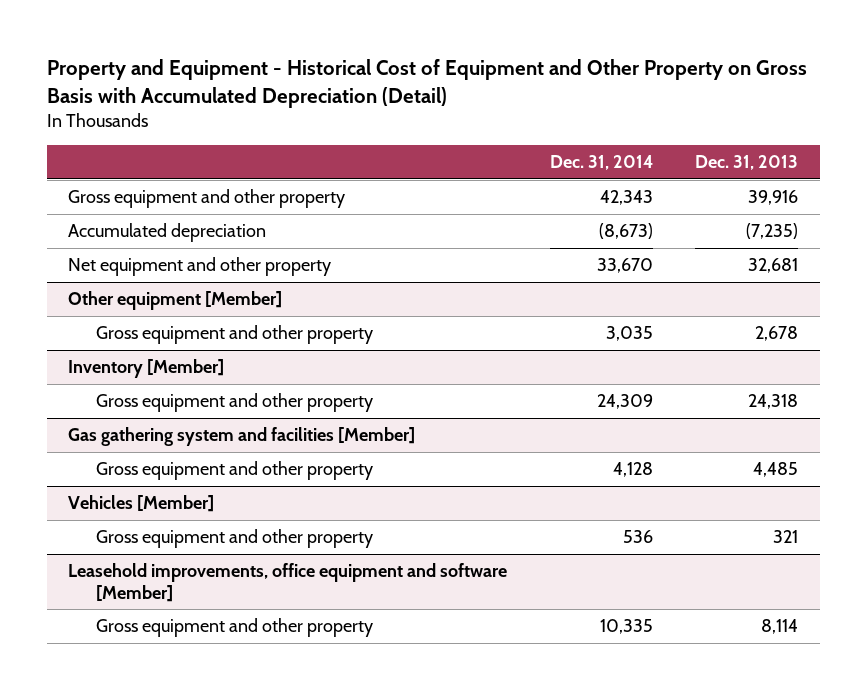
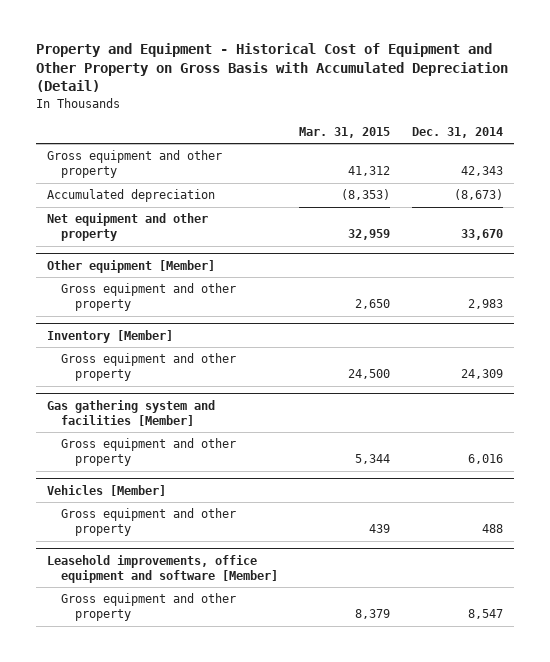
[695,155,799,171] Dec. 31, 2013 -> none
none -> [299,126,391,138] Mar. 31, 2015
[605,326,653,342] 3,035 -> [467,299,503,310] 2,983
[612,462,653,478] 4,128 -> [467,454,503,465] 6,016
[622,530,653,544] 536 -> [481,524,503,534] 488
[599,619,653,635] 10,335 -> [467,609,503,620] 8,547

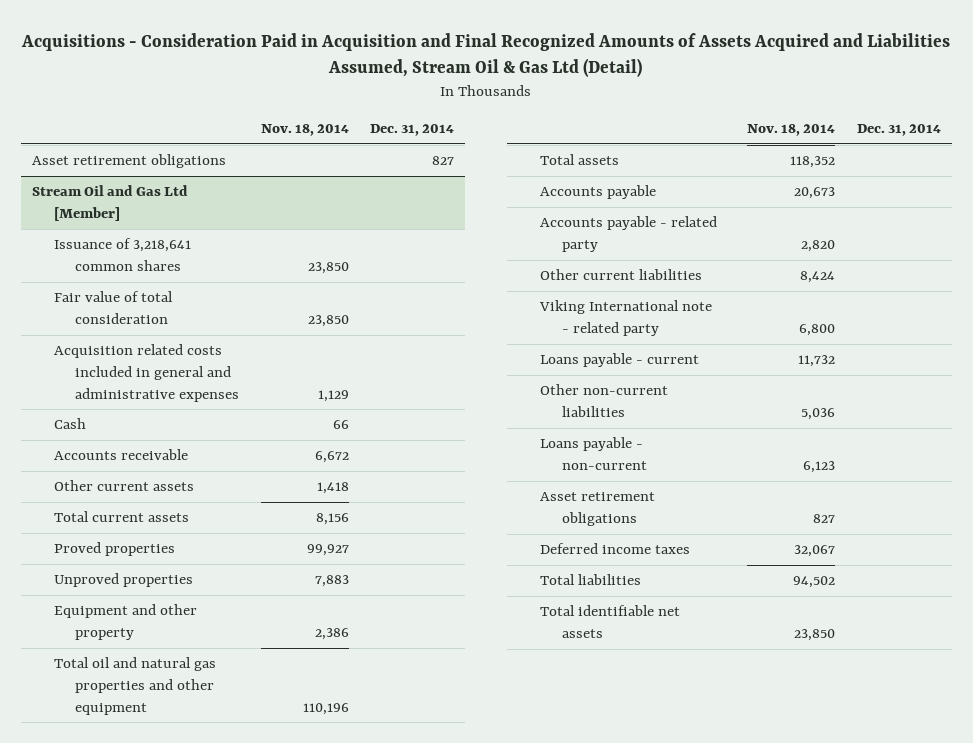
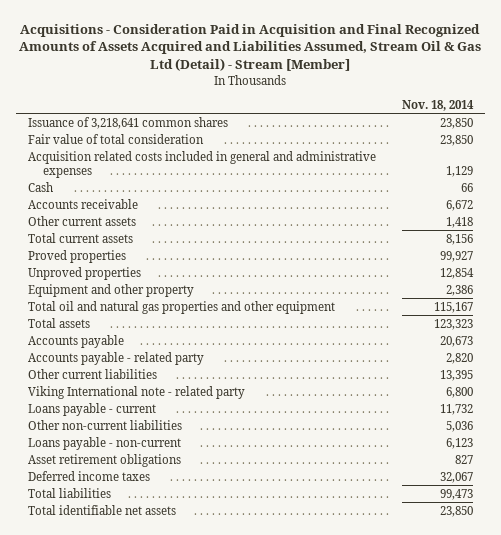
[21,32,951,78] Acquisitions - Consideration Paid in Acquisition and Final Recognized Amounts of Assets Acquired and Liabilities Assumed, Stream Oil & Gas Ltd (Detail) -> [19,23,482,72] Acquisitions - Consideration Paid in Acquisition and Final Recognized Amounts of Assets Acquired and Liabilities Assumed, Stream Oil & Gas Ltd (Detail) - Stream [Member]
[370,123,455,136] Dec. 31, 2014 -> none
[31,154,226,169] Asset retirement obligations -> none
[31,185,188,222] Stream Oil and Gas Ltd [Member] -> none
[314,575,349,588] 7,883 -> [439,267,474,279] 12,854
[302,702,349,715] 110,196 -> [433,301,473,313] 115,167
[790,156,836,169] 118,352 -> [433,318,473,330] 123,323
[800,271,836,284] 8,424 -> [439,369,473,381] 13,395
[793,576,836,589] 94,502 -> [439,488,473,500] 99,473

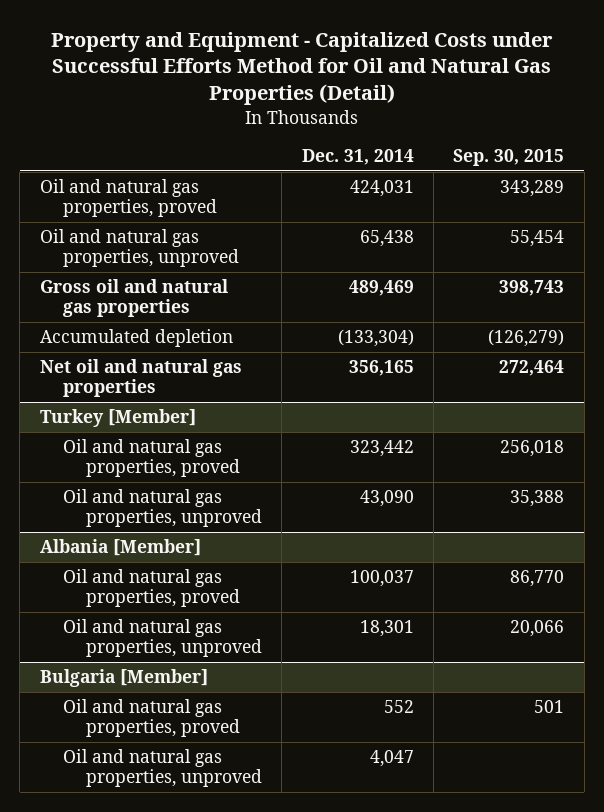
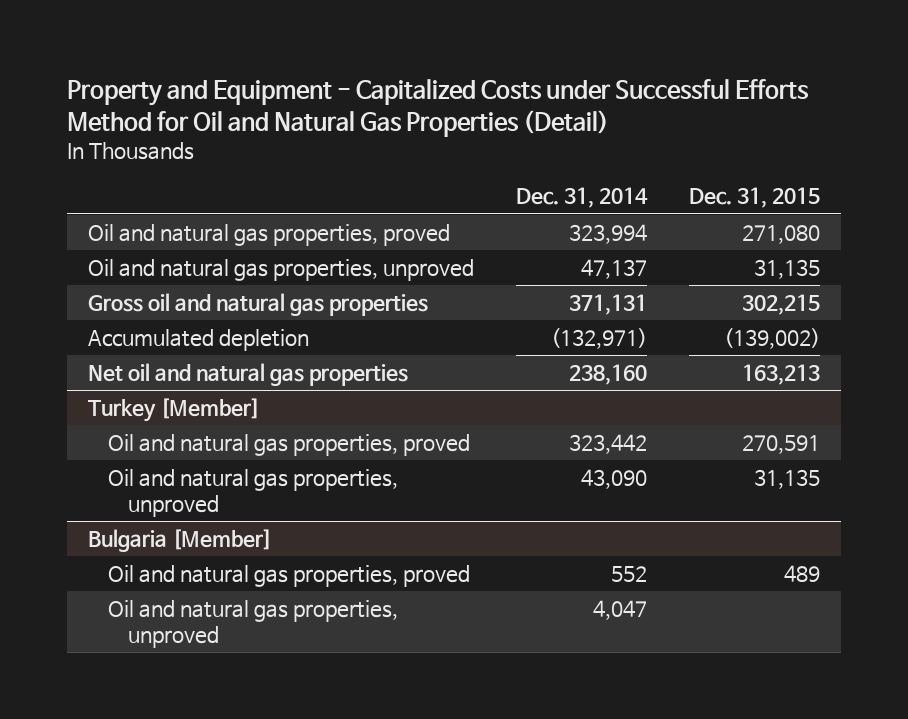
[453,149,565,167] Sep. 30, 2015 -> none
none -> [689,187,821,209] Dec. 31, 2015
[349,180,414,198] 424,031 -> [568,224,647,245] 323,994
[359,230,414,248] 65,438 -> [580,259,647,280] 47,137
[348,280,414,297] 489,469 -> [568,294,647,316] 371,131
[337,329,414,348] (133,304) -> [550,328,647,350] (132,971)
[348,360,414,377] 356,165 -> [568,364,647,386] 238,160
[39,539,201,557] Albania [Member] -> none
[62,569,240,608] Oil and natural gas properties, proved -> none
[62,619,262,658] Oil and natural gas properties, unproved -> none

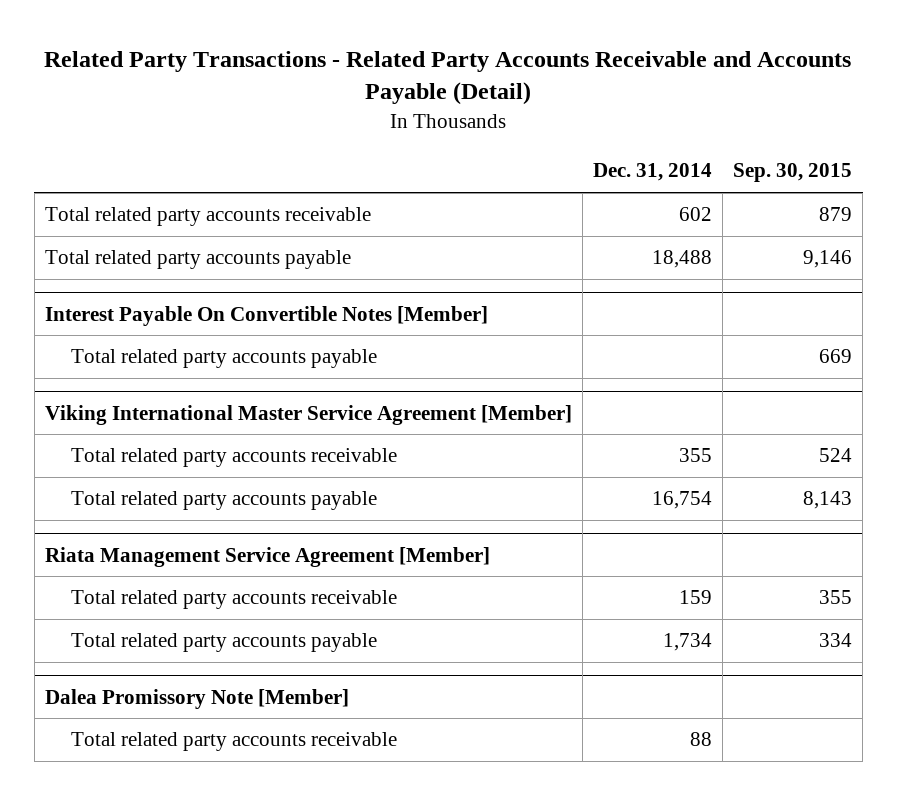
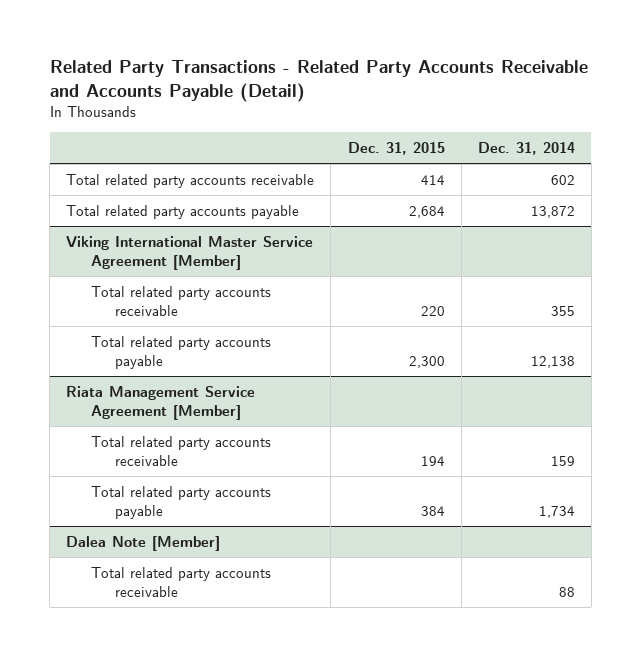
[733,163,853,183] Sep. 30, 2015 -> none
none -> [347,141,445,155] Dec. 31, 2015
[44,305,488,326] Interest Payable On Convertible Notes [Member] -> none
[70,349,377,369] Total related party accounts payable -> none
[651,250,712,269] 18,488 -> [530,205,575,218] 13,872
[651,491,712,510] 16,754 -> [530,355,575,368] 12,138
[44,688,349,709] Dalea Promissory Note [Member] -> [66,535,221,551] Dalea Note [Member]

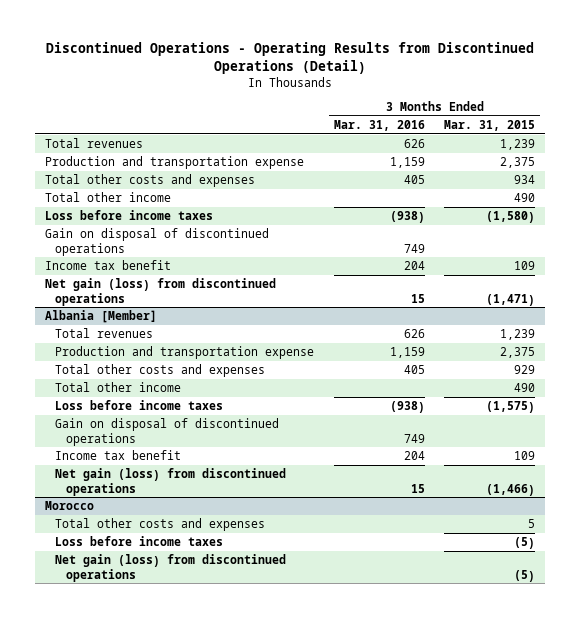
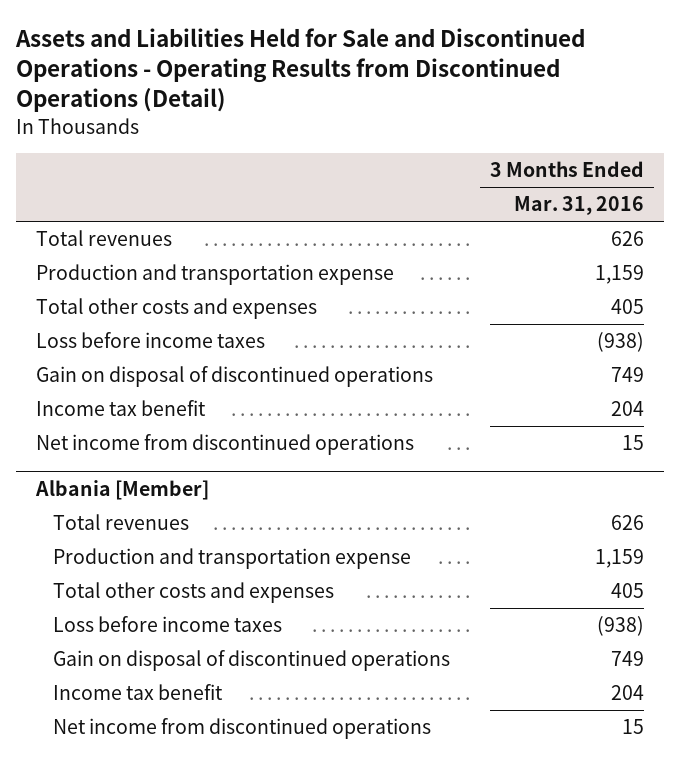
[46,42,535,75] Discontinued Operations - Operating Results from Discontinued Operations (Detail) -> [15,27,586,113] Assets and Liabilities Held for Sale and Discontinued Operations - Operating Results from Discontinued Operations (Detail)
[444,119,536,131] Mar. 31, 2015 -> none
[45,191,172,202] Total other income -> none
[45,277,277,306] Net gain (loss) from discontinued operations -> [36,434,415,456] Net income from discontinued operations
[55,381,182,392] Total other income -> none
[45,500,95,510] Morocco -> none
[55,517,266,531] Total other costs and expenses -> none
[55,535,224,546] Loss before income taxes -> none
[55,553,287,582] Net gain (loss) from discontinued operations -> none
[55,467,287,496] Net gain (loss) from discontinued operations -> [52,718,431,740] Net income from discontinued operations

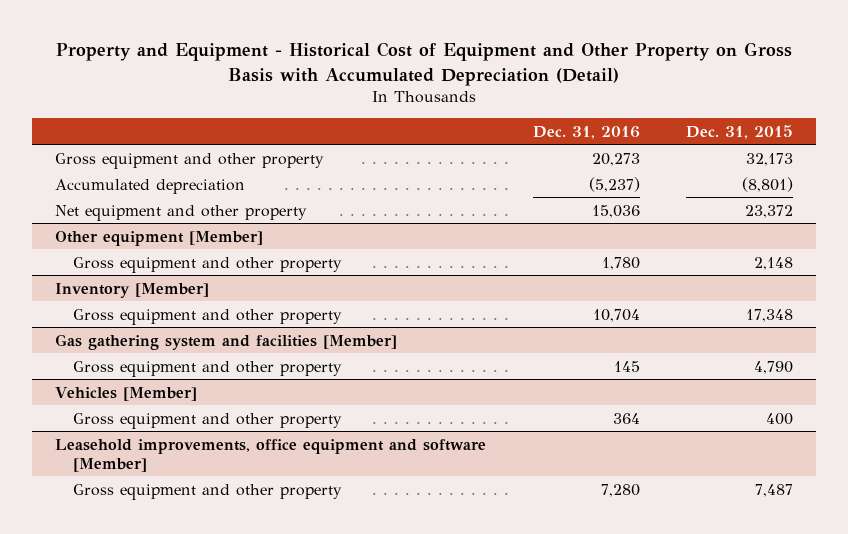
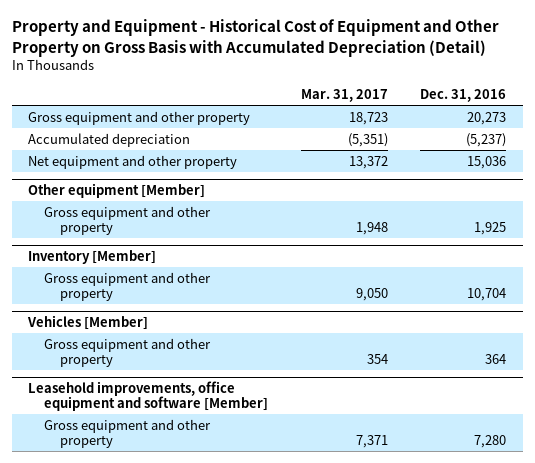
[686,124,794,139] Dec. 31, 2015 -> none
none -> [300,89,388,103] Mar. 31, 2017
[601,256,640,270] 1,780 -> [474,221,507,235] 1,925
[55,333,398,350] Gas gathering system and facilities [Member] -> none
[73,360,343,377] Gross equipment and other property -> none

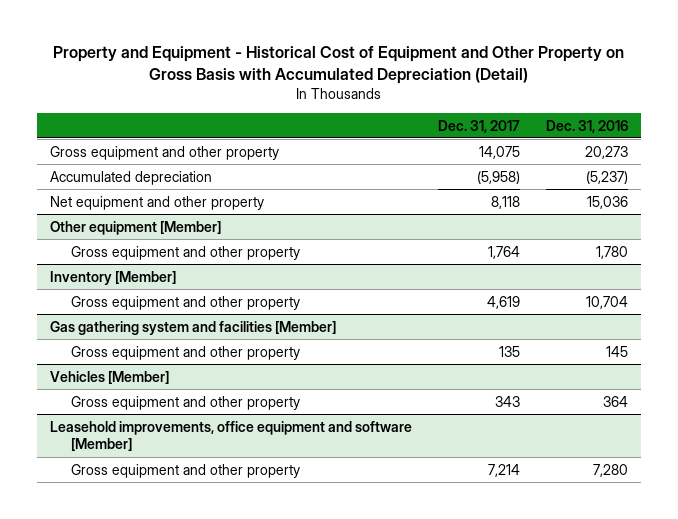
[300,89,388,103] Mar. 31, 2017 -> none
none -> [437,119,520,133] Dec. 31, 2017
[474,221,507,235] 1,925 -> [596,245,629,259] 1,780
none -> [49,320,336,335] Gas gathering system and facilities [Member]
none -> [70,345,300,360] Gross equipment and other property

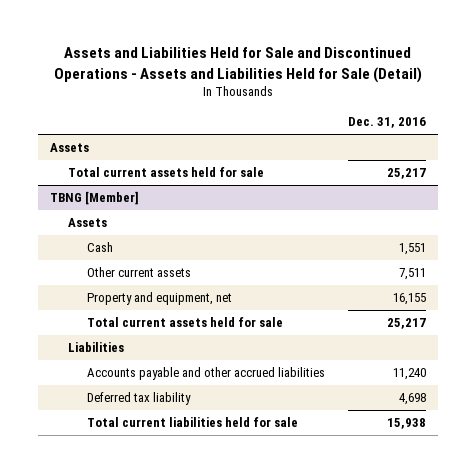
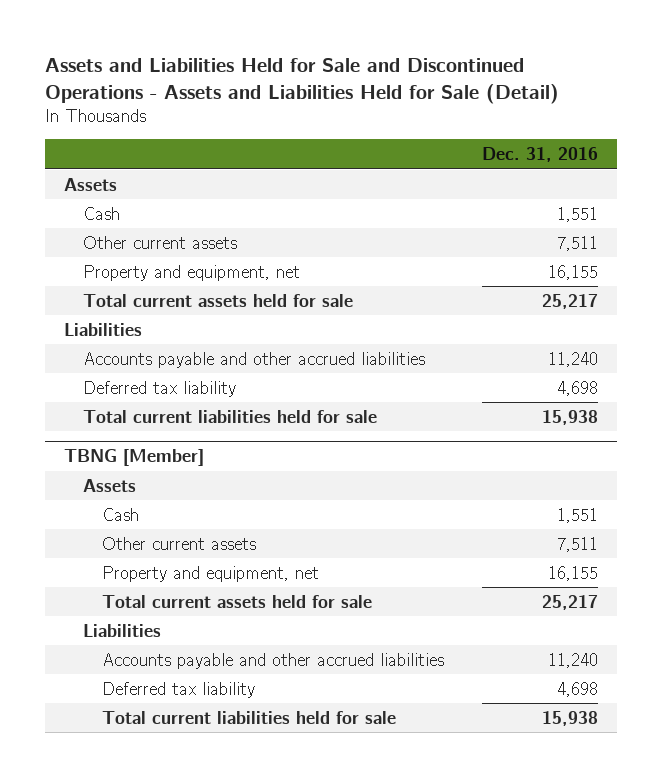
none -> [82,206,120,220] Cash
none -> [82,235,237,249] Other current assets
none -> [82,264,300,281] Property and equipment, net
none -> [63,322,142,336] Liabilities
none -> [82,351,425,368] Accounts payable and other accrued liabilities
none -> [82,380,236,397] Deferred tax liability
none -> [82,409,377,423] Total current liabilities held for sale

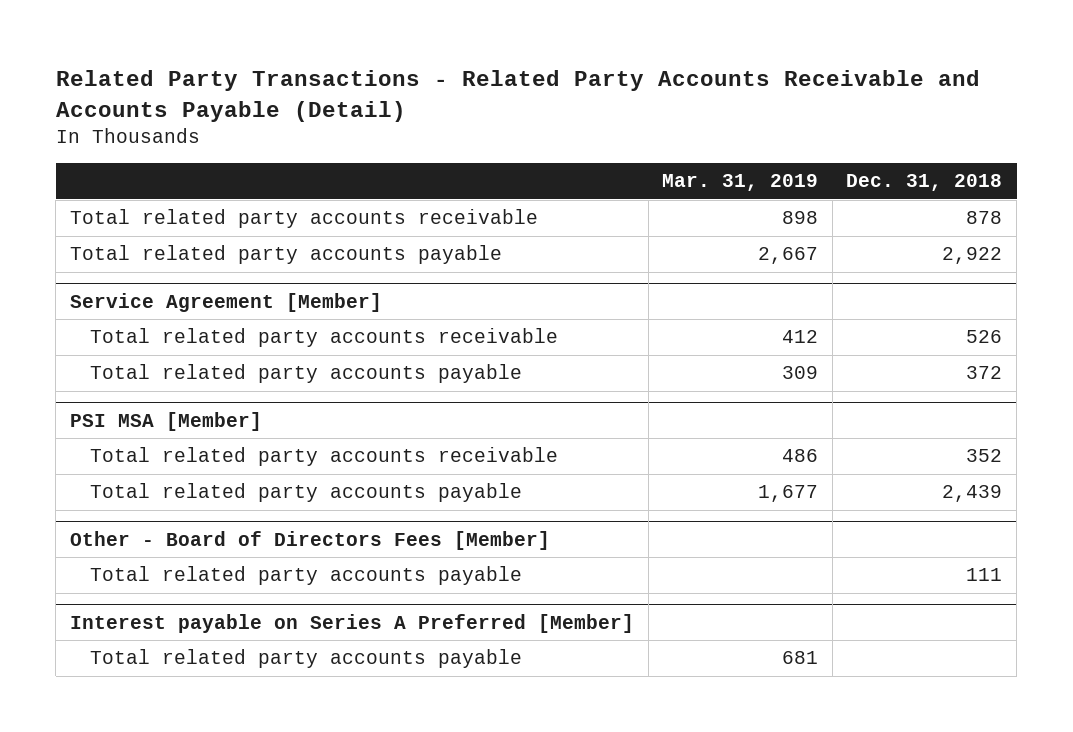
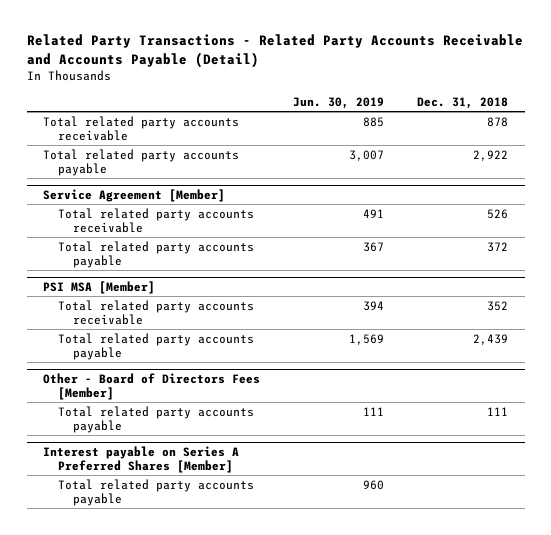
[662,174,819,192] Mar. 31, 2019 -> none
none -> [293,96,385,109] Jun. 30, 2019
[70,613,635,633] Interest payable on Series A Preferred [Member] -> [43,445,240,473] Interest payable on Series A Preferred Shares [Member]

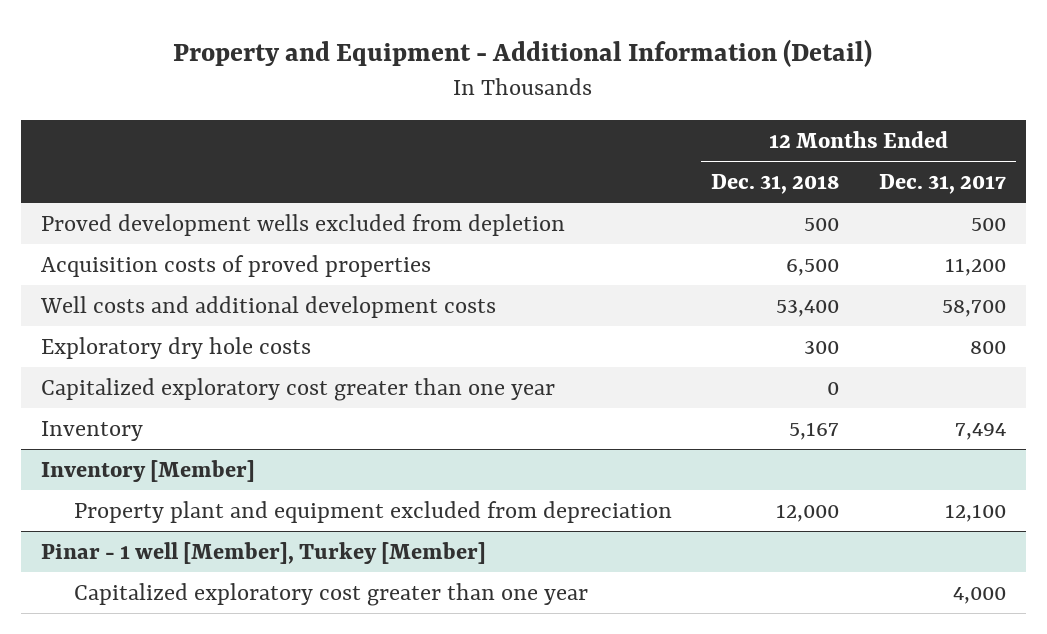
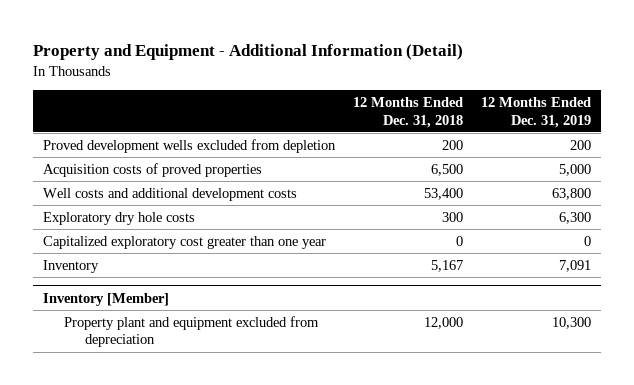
[878,173,1006,194] Dec. 31, 2017 -> none
none -> [481,97,592,128] 12 Months Ended Dec. 31, 2019
[804,217,840,231] 500 -> [442,139,464,150] 200
[40,541,486,564] Pinar - 1 well [Member], Turkey [Member] -> none
[73,582,588,606] Capitalized exploratory cost greater than one year -> none

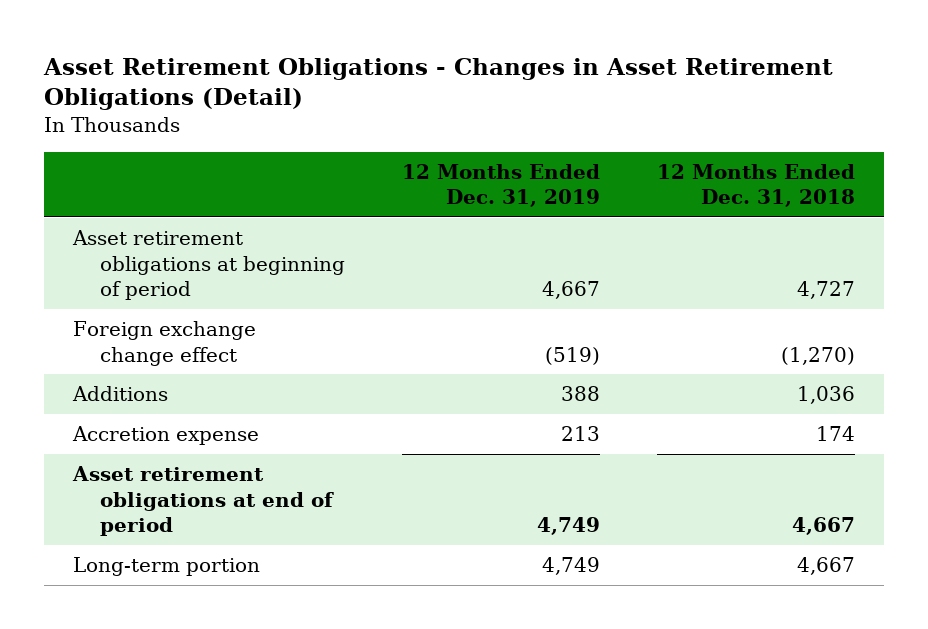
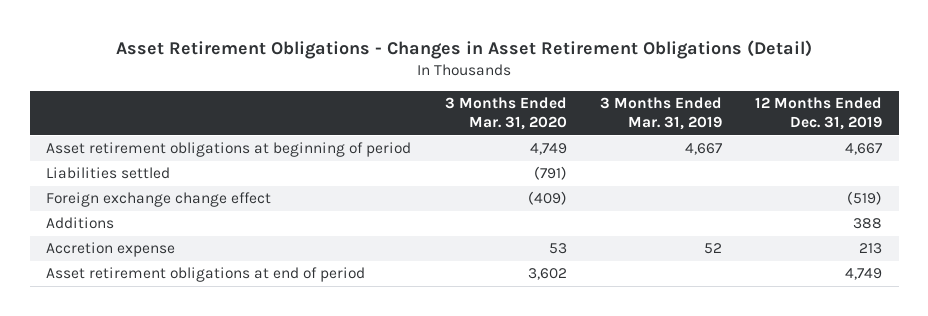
[657,163,856,208] 12 Months Ended Dec. 31, 2018 -> none
none -> [444,97,567,131] 3 Months Ended Mar. 31, 2020
none -> [599,97,722,131] 3 Months Ended Mar. 31, 2019
none -> [46,167,171,180] Liabilities settled
[73,557,261,577] Long-term portion -> none

